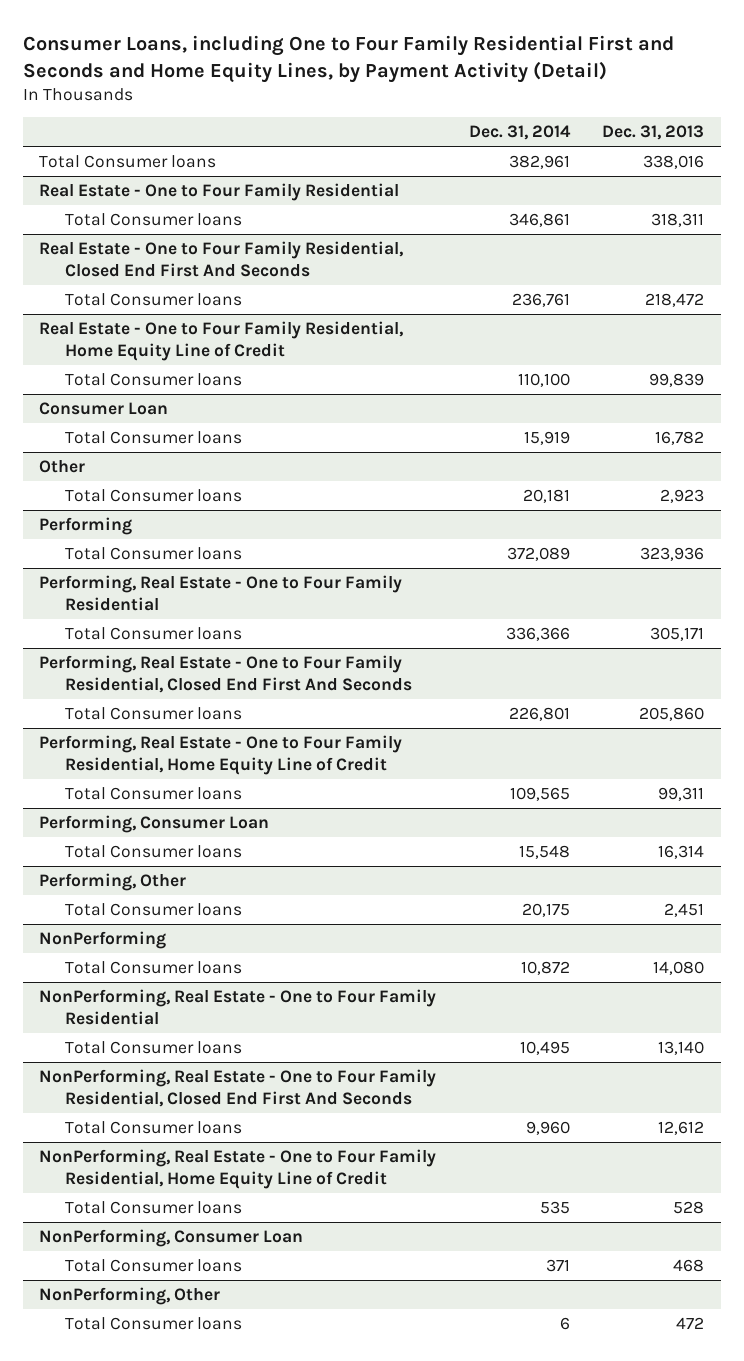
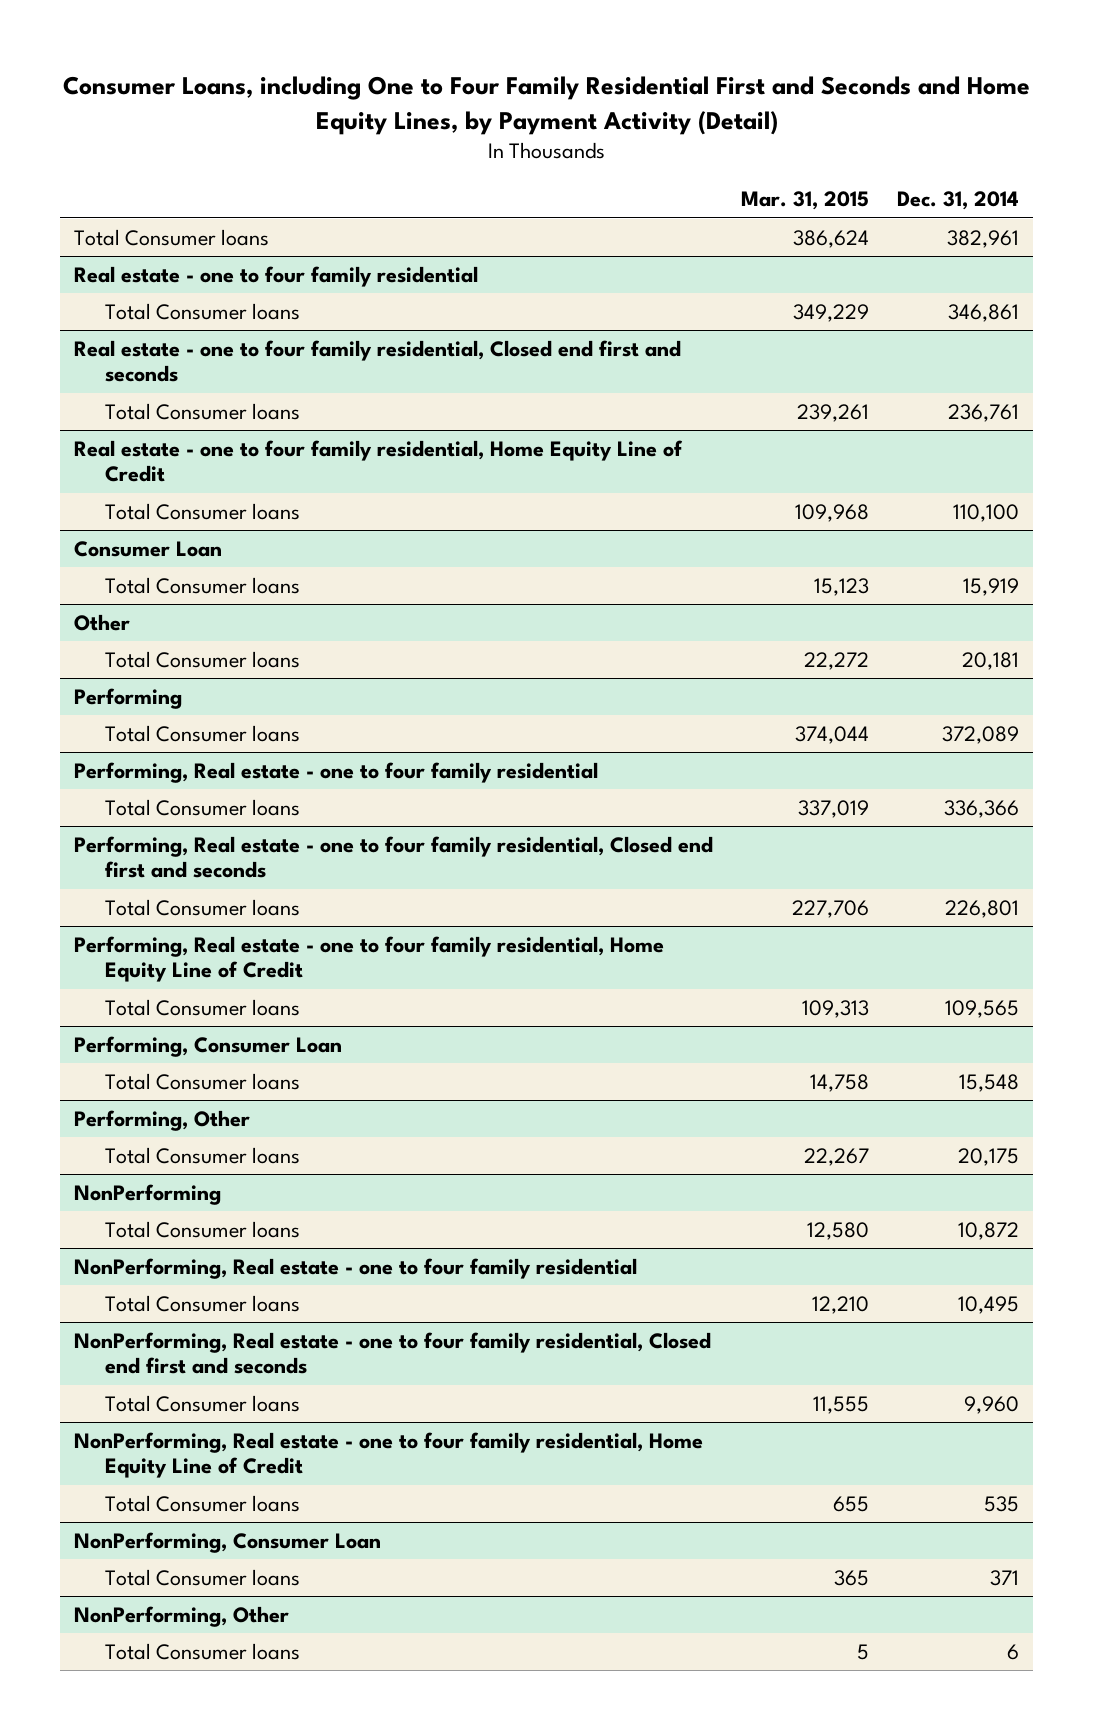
[602,125,705,141] Dec. 31, 2013 -> none
none -> [741,191,870,211] Mar. 31, 2015
[39,182,400,201] Real Estate - One to Four Family Residential -> [74,265,479,287] Real estate - one to four family residential
[39,240,404,278] Real Estate - One to Four Family Residential, Closed End First And Seconds -> [74,339,682,383] Real estate - one to four family residential, Closed end first and seconds
[39,320,404,362] Real Estate - One to Four Family Residential, Home Equity Line of Credit -> [74,439,684,483] Real estate - one to four family residential, Home Equity Line of Credit
[39,574,403,612] Performing, Real Estate - One to Four Family Residential -> [74,761,599,783] Performing, Real estate - one to four family residential
[39,654,413,694] Performing, Real Estate - One to Four Family Residential, Closed End First And Seconds -> [74,835,714,879] Performing, Real estate - one to four family residential, Closed end first and seconds
[39,734,403,776] Performing, Real Estate - One to Four Family Residential, Home Equity Line of Credit -> [74,935,665,983] Performing, Real estate - one to four family residential, Home Equity Line of Credit
[39,988,437,1026] NonPerforming, Real Estate - One to Four Family Residential -> [74,1257,638,1279] NonPerforming, Real estate - one to four family residential
[39,1068,437,1108] NonPerforming, Real Estate - One to Four Family Residential, Closed End First And Seconds -> [74,1331,712,1375] NonPerforming, Real estate - one to four family residential, Closed end first and seconds
[39,1148,437,1190] NonPerforming, Real Estate - One to Four Family Residential, Home Equity Line of Credit -> [74,1431,704,1479] NonPerforming, Real estate - one to four family residential, Home Equity Line of Credit

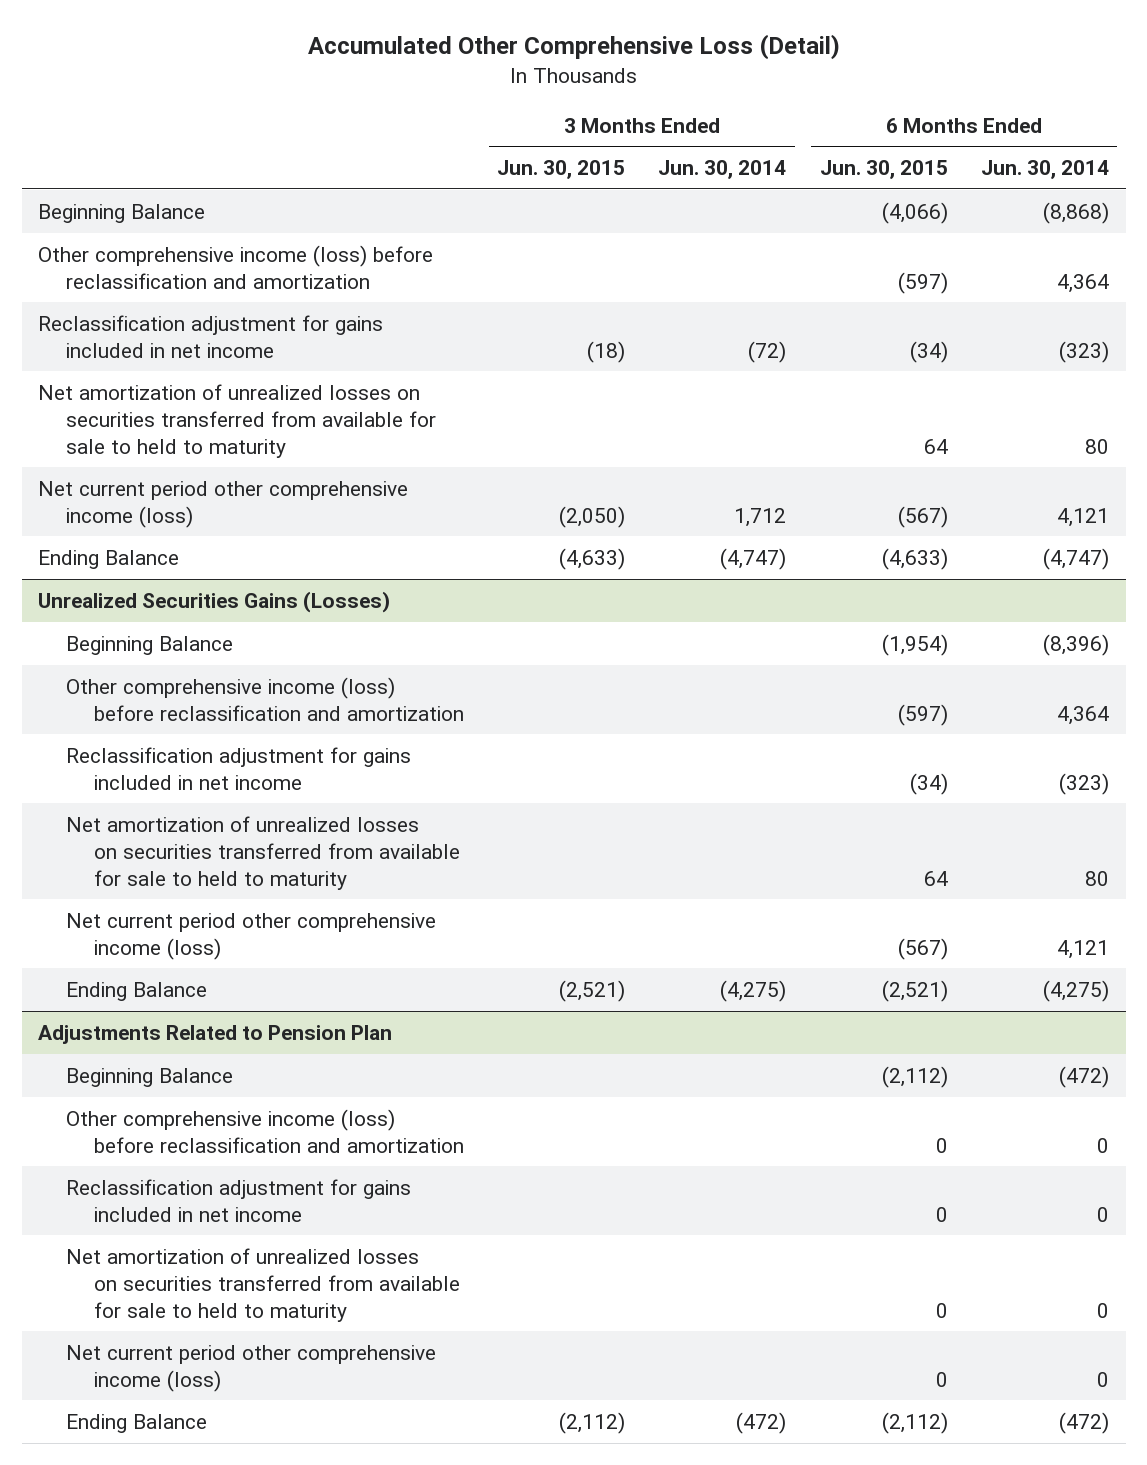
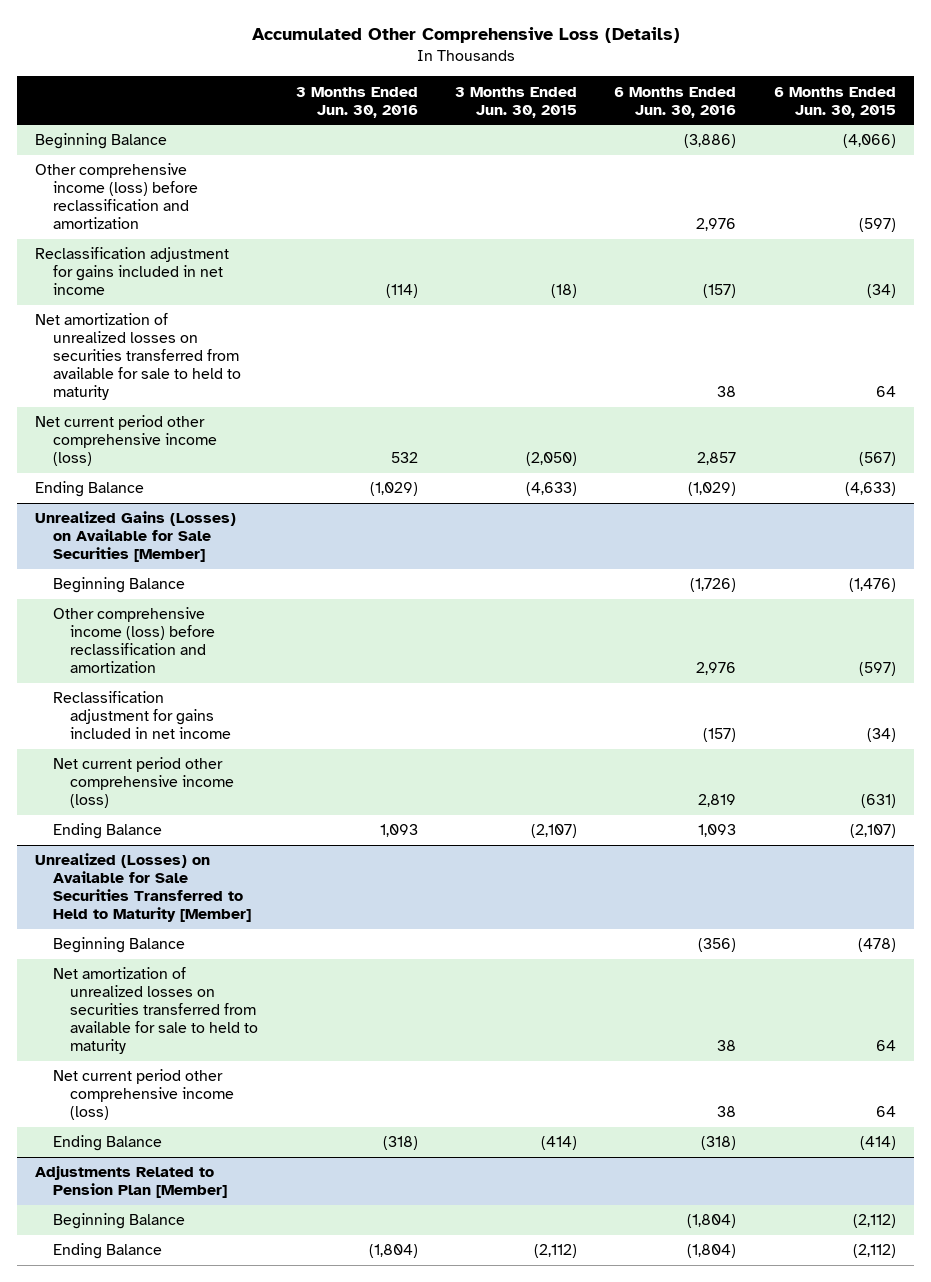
[307,34,840,61] Accumulated Other Comprehensive Loss (Detail) -> [251,27,680,44] Accumulated Other Comprehensive Loss (Details)
[658,160,787,180] Jun. 30, 2014 -> none
[981,160,1110,180] Jun. 30, 2014 -> none
none -> [295,86,418,118] 3 Months Ended Jun. 30, 2016
none -> [614,86,737,118] 6 Months Ended Jun. 30, 2016
[38,590,391,613] Unrealized Securities Gains (Losses) -> [35,511,237,563] Unrealized Gains (Losses) on Available for Sale Securities [Member]
[881,633,948,656] (1,954) -> [848,578,896,593] (1,476)
none -> [52,757,235,809] Net current period other comprehensive income (loss)
none -> [52,823,162,840] Ending Balance
none -> [35,853,251,923] Unrealized (Losses) on Available for Sale Securities Transferred to Held to Maturity [Member]
none -> [52,937,185,954] Beginning Balance
[897,937,948,960] (567) -> [875,1106,896,1118] 64
[559,979,626,1002] (2,521) -> [541,1136,578,1151] (414)
[881,979,948,1002] (2,521) -> [859,1136,896,1151] (414)
[38,1024,393,1044] Adjustments Related to Pension Plan -> [35,1166,227,1199] Adjustments Related to Pension Plan [Member]
[66,1108,464,1153] Other comprehensive income (loss) before reclassification and amortization -> none
[66,1178,412,1222] Reclassification adjustment for gains included in net income -> none
[66,1247,460,1322] Net amortization of unrealized losses on securities transferred from available for sale to held to maturity -> none
[66,1344,437,1392] Net current period other comprehensive income (loss) -> none

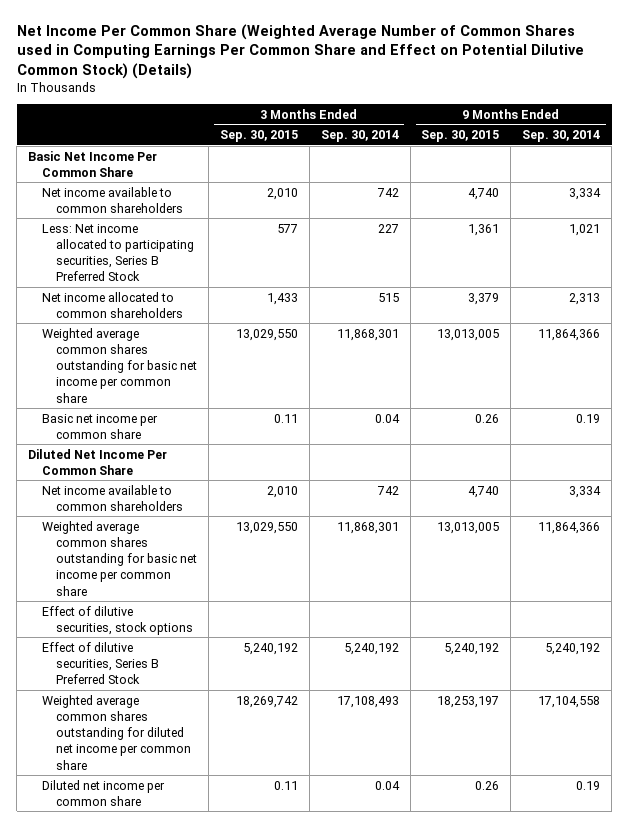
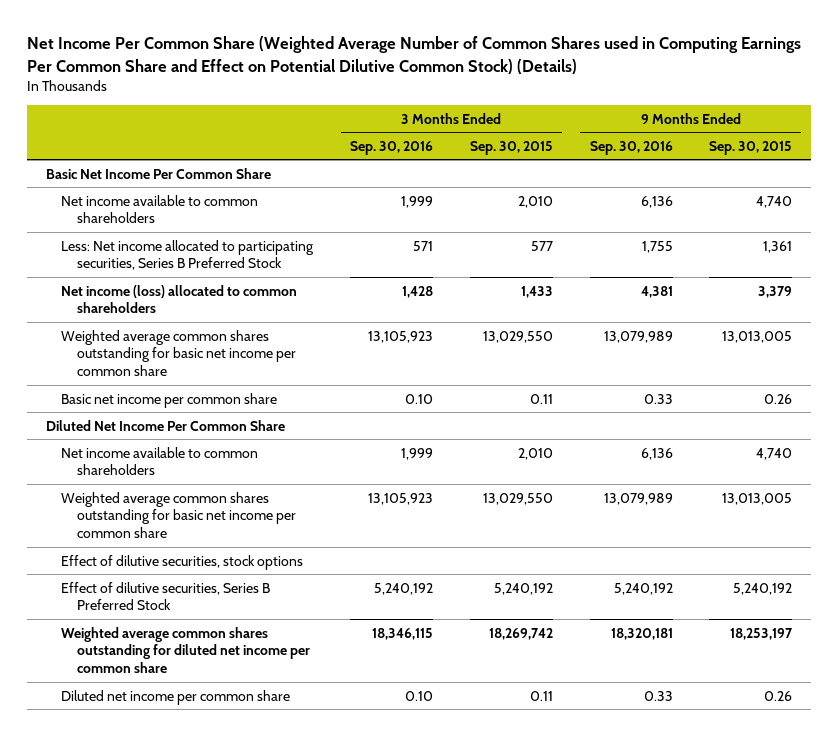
[320,130,399,143] Sep. 30, 2014 -> none
[522,130,601,143] Sep. 30, 2014 -> none
none -> [350,140,434,155] Sep. 30, 2016
none -> [589,140,673,155] Sep. 30, 2016
[42,291,184,318] Net income allocated to common shareholders -> [61,284,298,314] Net income (loss) allocated to common shareholders

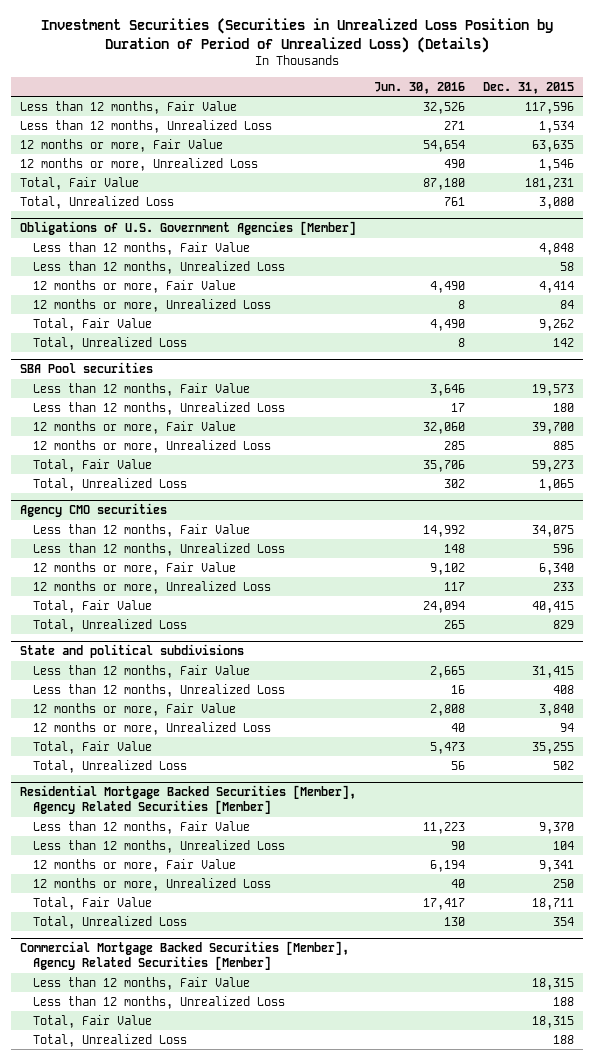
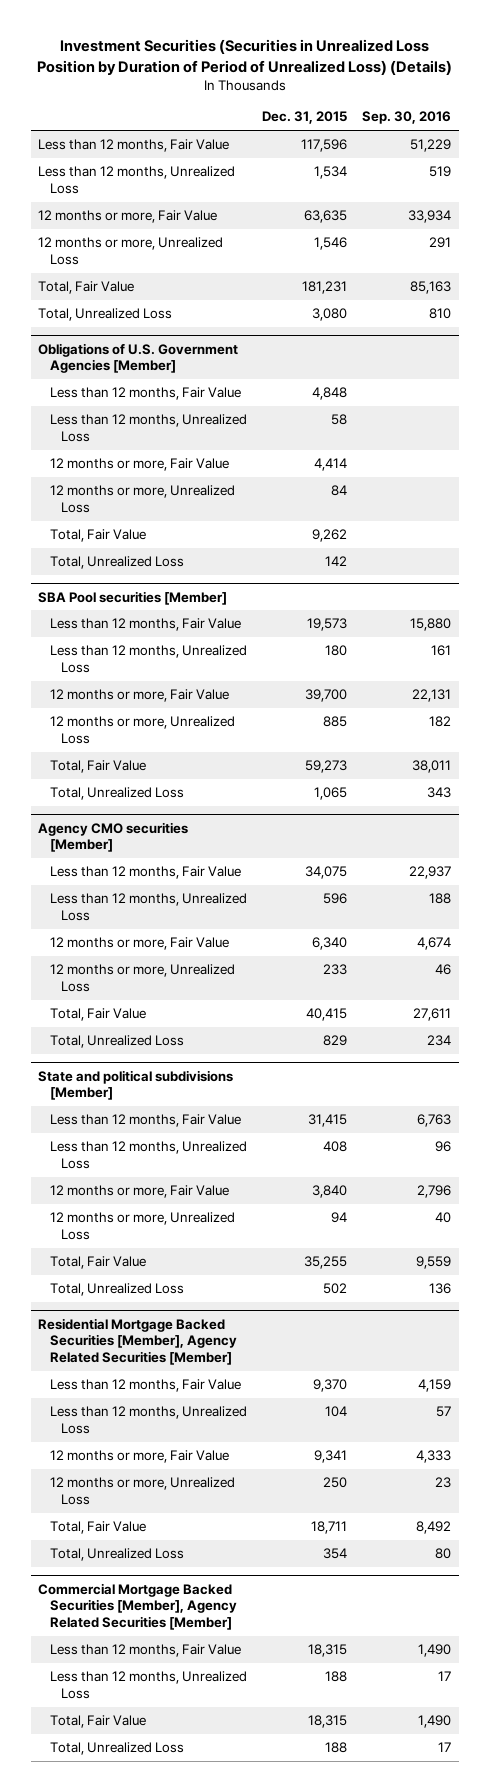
[374,81,466,94] Jun. 30, 2016 -> none
none -> [362,111,452,125] Sep. 30, 2016
[20,362,154,374] SBA Pool securities -> [38,590,228,605] SBA Pool securities [Member]
[20,503,168,518] Agency CMO securities -> [38,821,189,853] Agency CMO securities [Member]
[20,644,245,659] State and political subdivisions -> [38,1069,234,1101] State and political subdivisions [Member]

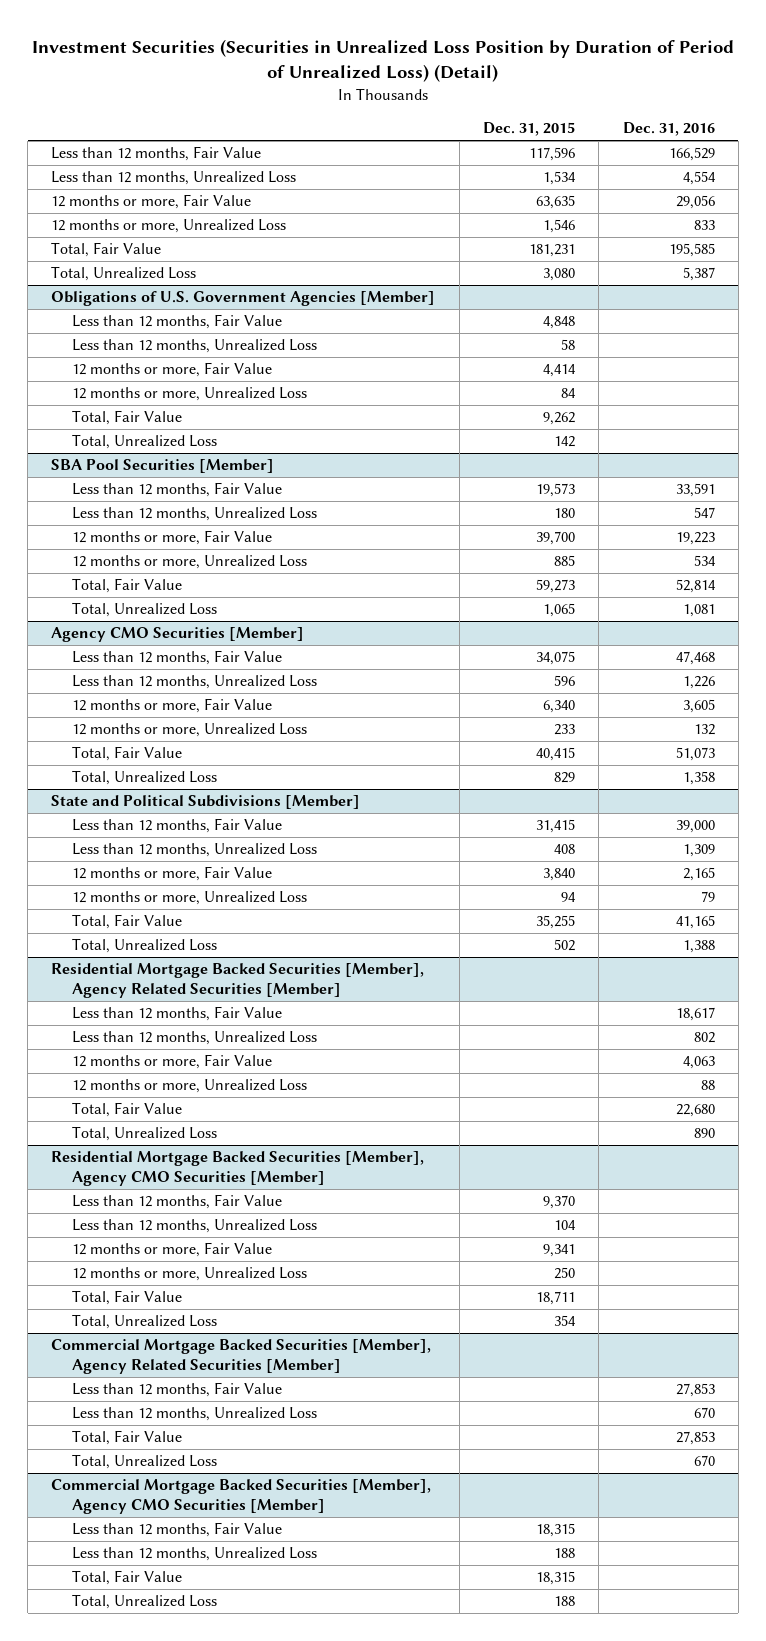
[36,39,452,75] Investment Securities (Securities in Unrealized Loss Position by Duration of Period of Unrealized Loss) (Details) -> [32,38,735,82] Investment Securities (Securities in Unrealized Loss Position by Duration of Period of Unrealized Loss) (Detail)
[362,111,452,125] Sep. 30, 2016 -> none
none -> [622,122,715,137] Dec. 31, 2016
[38,590,228,605] SBA Pool securities [Member] -> [51,459,275,474] SBA Pool Securities [Member]
[38,821,189,853] Agency CMO securities [Member] -> [51,627,305,643] Agency CMO Securities [Member]
[38,1069,234,1101] State and political subdivisions [Member] -> [51,795,361,810] State and Political Subdivisions [Member]
none -> [71,1006,282,1022] Less than 12 months, Fair Value
none -> [71,1031,317,1046] Less than 12 months, Unrealized Loss
none -> [71,1054,272,1070] 12 months or more, Fair Value
none -> [71,1079,307,1094] 12 months or more, Unrealized Loss
none -> [71,1102,182,1118] Total, Fair Value
none -> [71,1126,217,1142] Total, Unrealized Loss
none -> [51,1151,425,1186] Residential Mortgage Backed Securities [Member], Agency CMO Securities [Member]
none -> [71,1382,282,1398] Less than 12 months, Fair Value
none -> [71,1407,317,1422] Less than 12 months, Unrealized Loss
none -> [71,1430,182,1446] Total, Fair Value
none -> [71,1454,217,1470] Total, Unrealized Loss
none -> [51,1479,432,1514] Commercial Mortgage Backed Securities [Member], Agency CMO Securities [Member]

